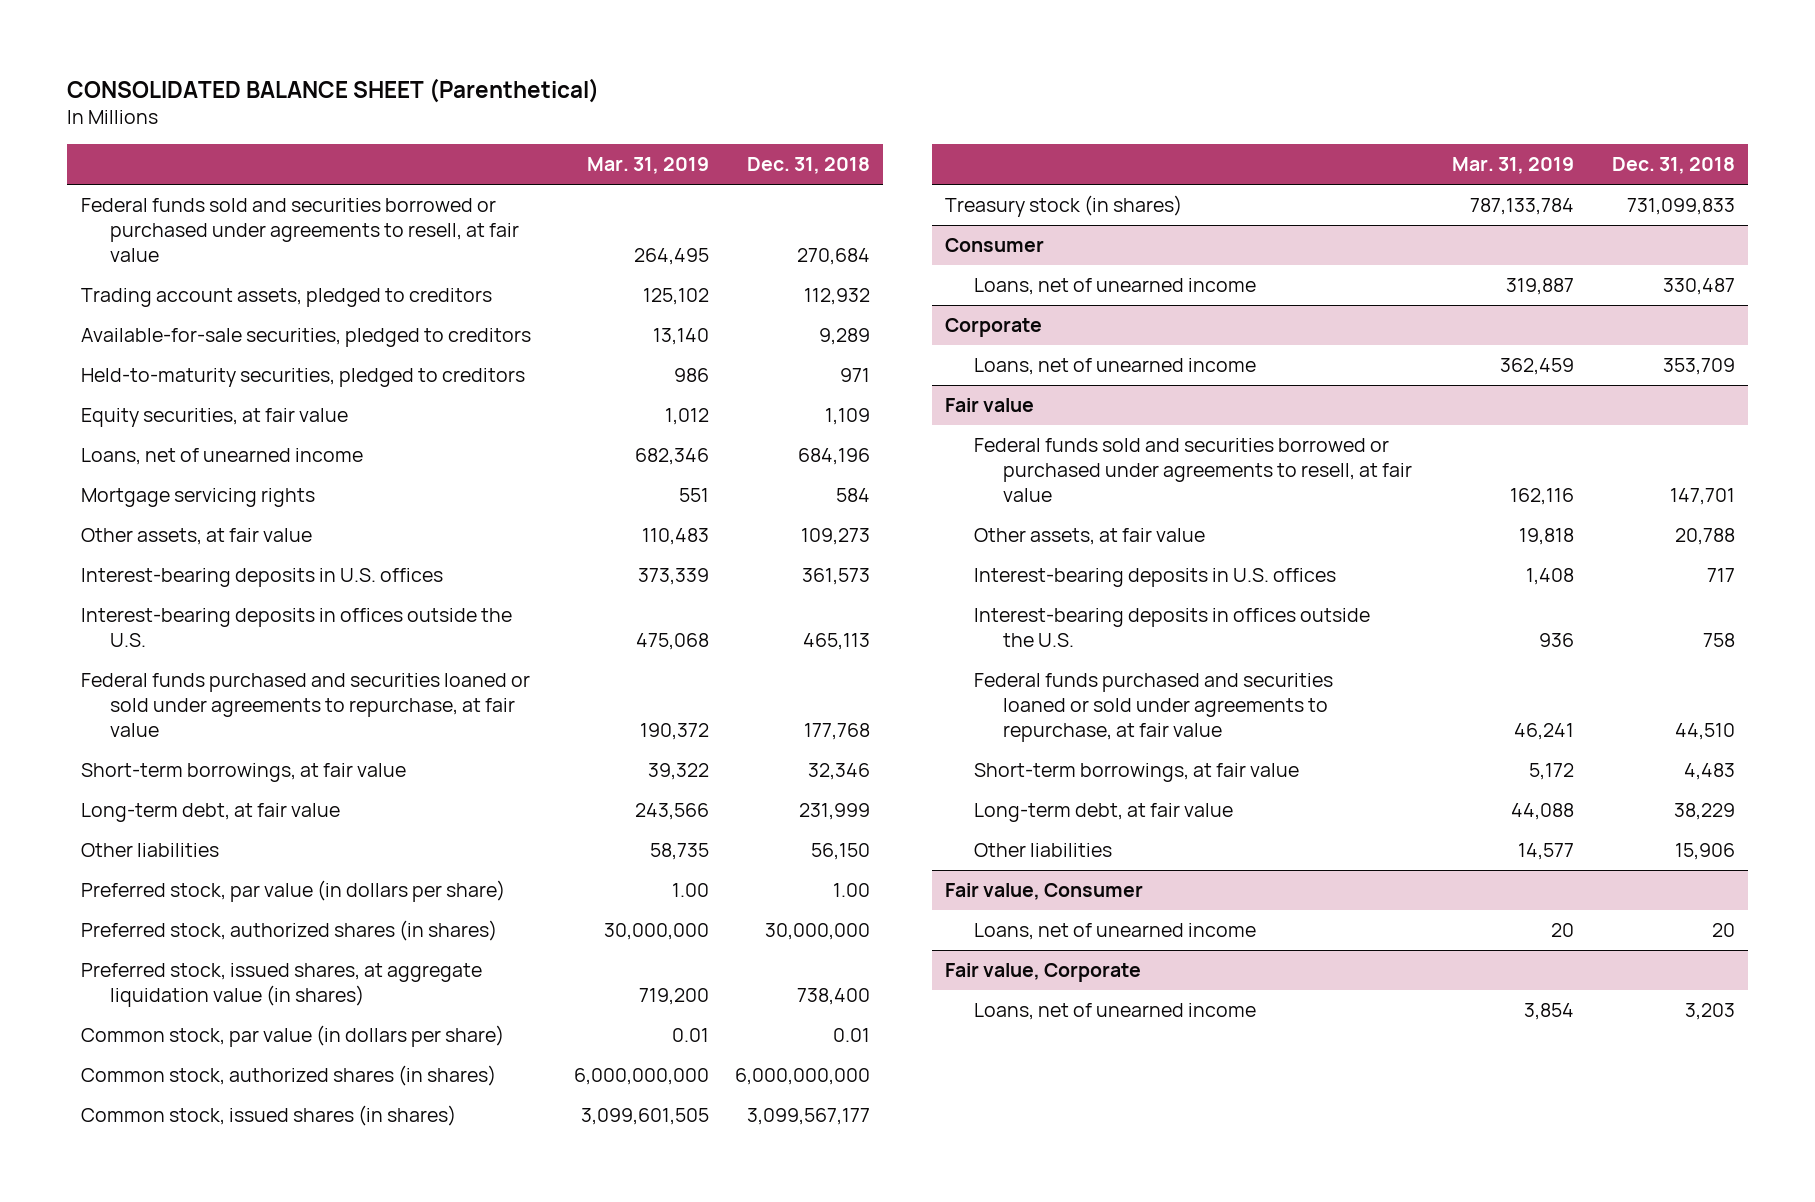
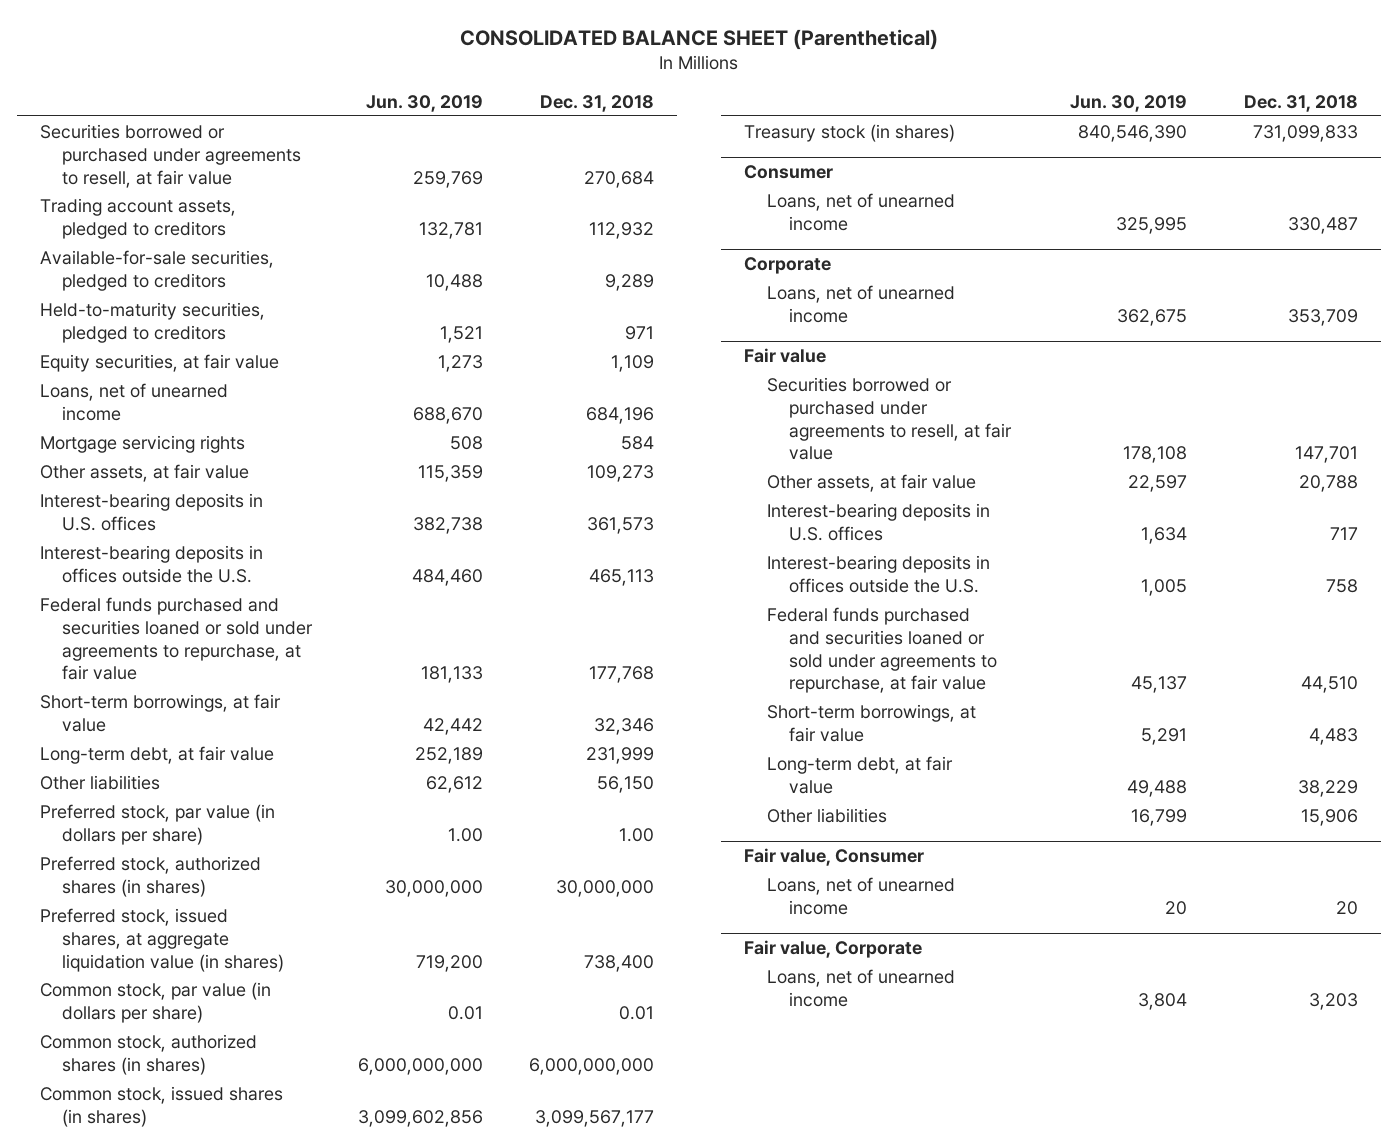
[586,157,709,175] Mar. 31, 2019 -> none
none -> [365,94,483,112] Jun. 30, 2019
[80,198,519,262] Federal funds sold and securities borrowed or purchased under agreements to resell, at fair value -> [39,123,302,188] Securities borrowed or purchased under agreements to resell, at fair value
[974,438,1413,502] Federal funds sold and securities borrowed or purchased under agreements to resell, at fair value -> [766,376,1012,461] Securities borrowed or purchased under agreements to resell, at fair value

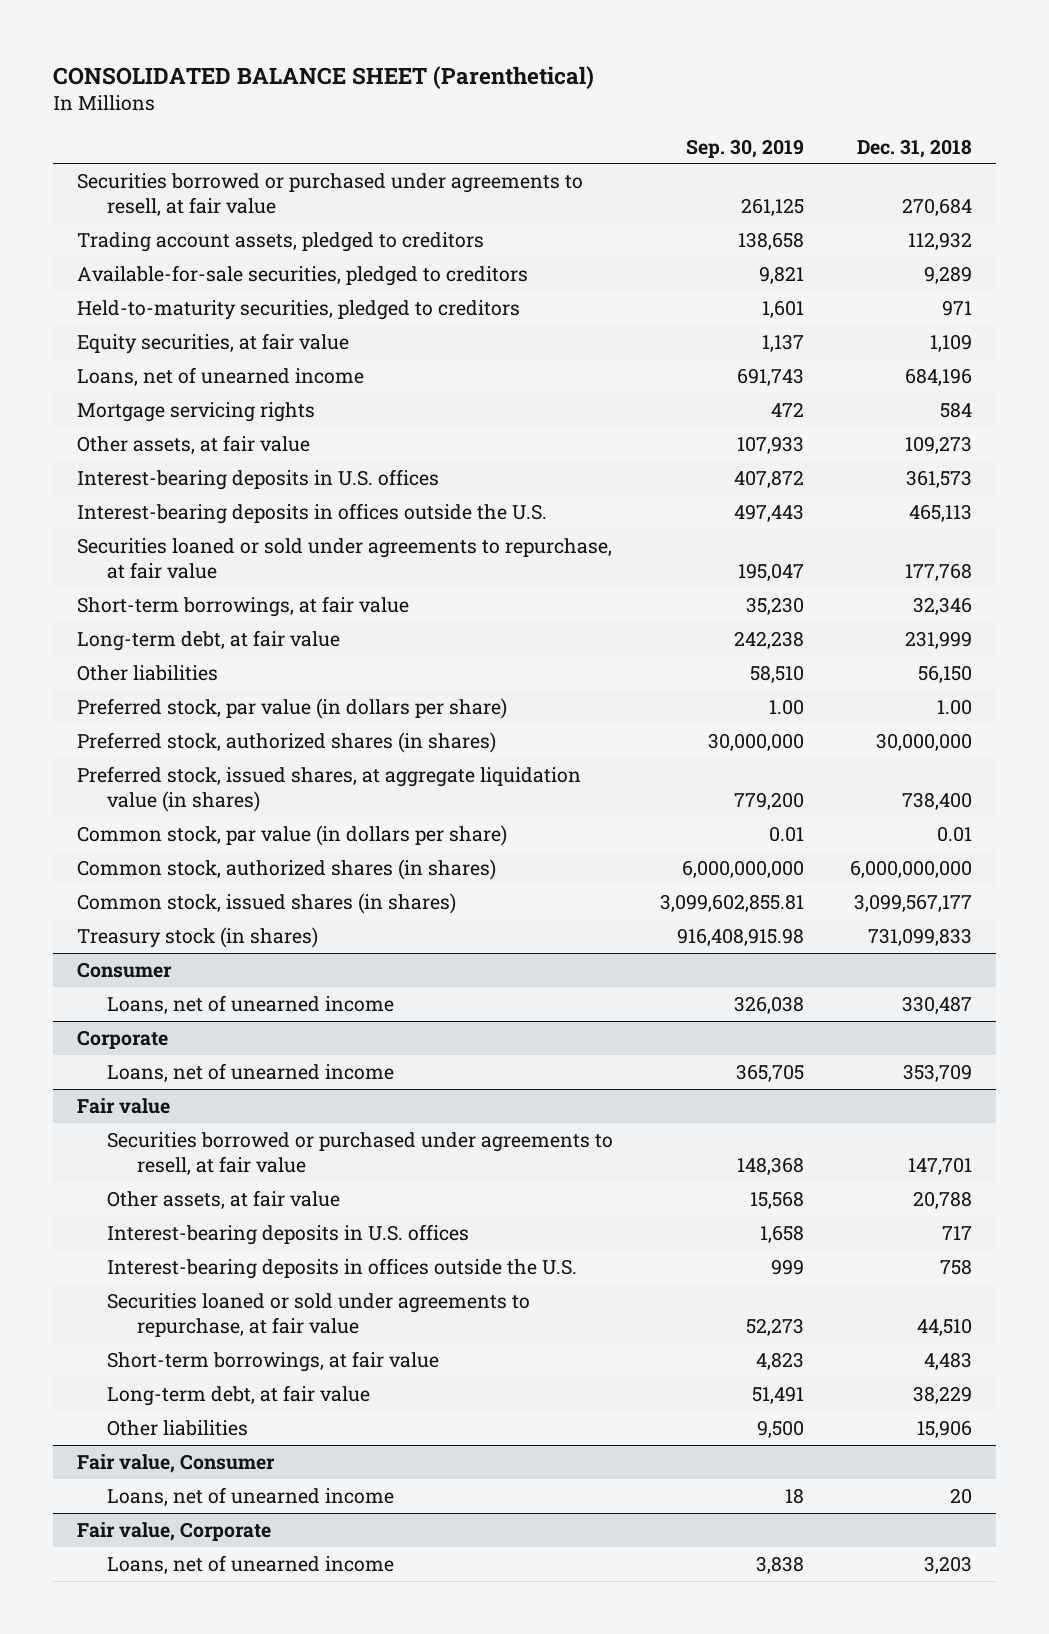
[365,94,483,112] Jun. 30, 2019 -> none
none -> [685,138,804,158] Sep. 30, 2019
[39,596,314,681] Federal funds purchased and securities loaned or sold under agreements to repurchase, at fair value -> [76,537,612,580] Securities loaned or sold under agreements to repurchase, at fair value
[766,606,997,694] Federal funds purchased and securities loaned or sold under agreements to repurchase, at fair value -> [106,1292,530,1338] Securities loaned or sold under agreements to repurchase, at fair value

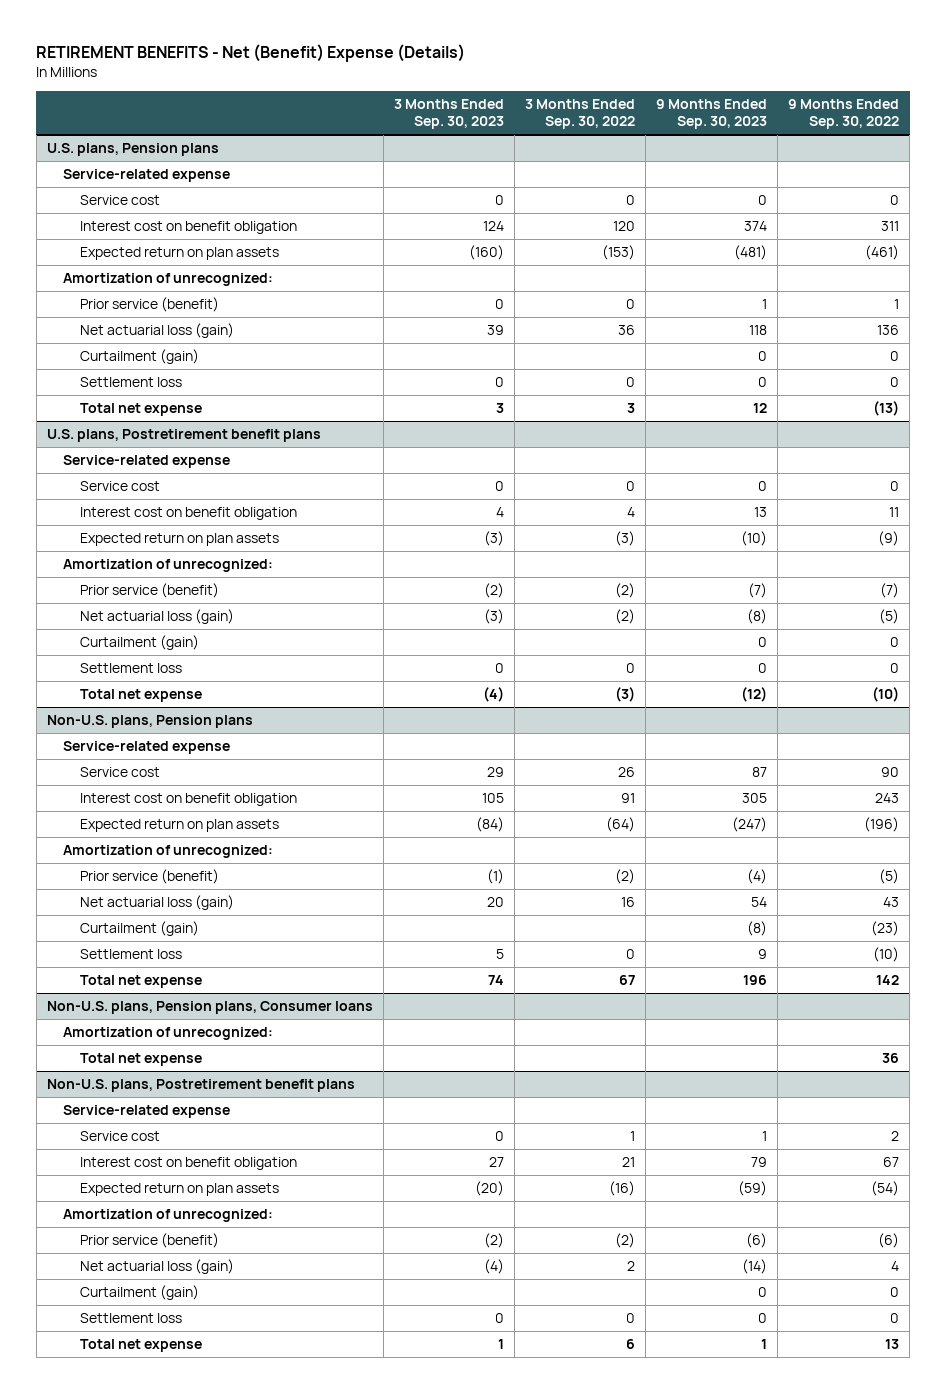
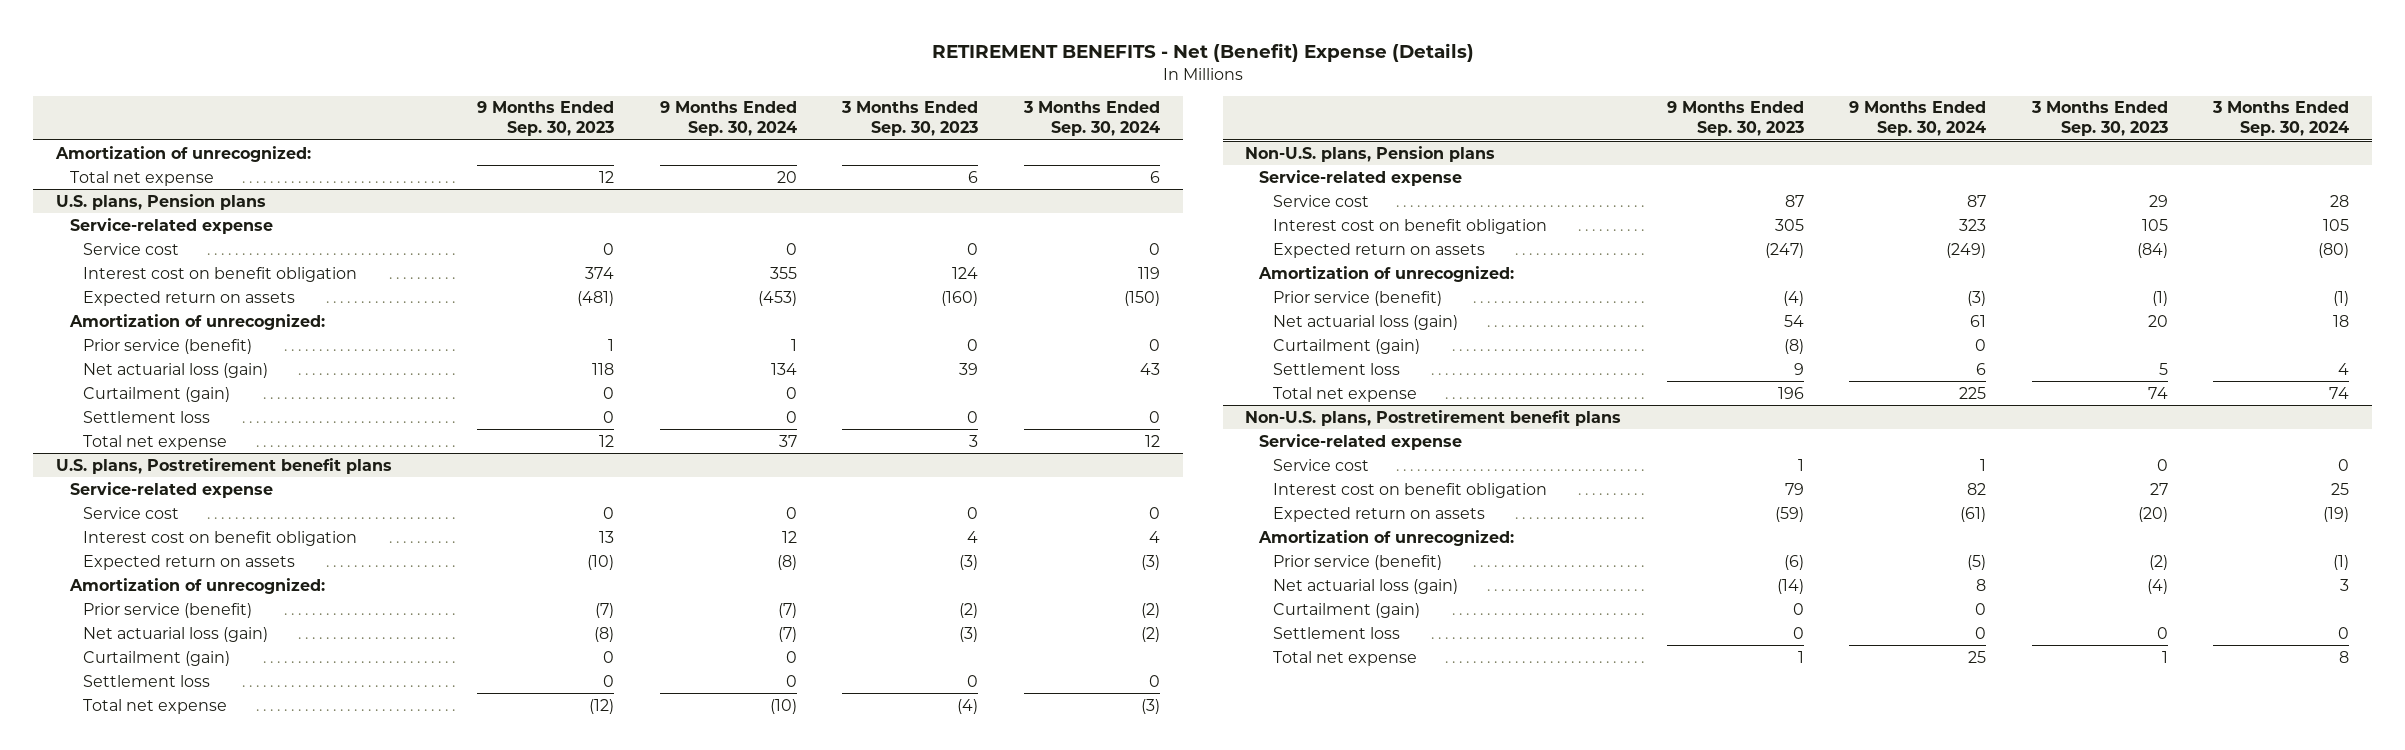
[524,98,635,130] 3 Months Ended Sep. 30, 2022 -> none
[788,98,900,130] 9 Months Ended Sep. 30, 2022 -> none
none -> [659,101,797,137] 9 Months Ended Sep. 30, 2024
none -> [1022,101,1160,137] 3 Months Ended Sep. 30, 2024
none -> [54,145,311,162] Amortization of unrecognized:
none -> [69,170,214,186] Total net expense
[79,246,279,260] Expected return on plan assets -> [83,290,296,306] Expected return on assets
[79,532,279,546] Expected return on plan assets -> [83,554,296,570] Expected return on assets
[79,818,279,832] Expected return on plan assets -> [1272,242,1485,258] Expected return on assets
[46,1000,373,1014] Non-U.S. plans, Pension plans, Consumer loans -> none
[63,1026,274,1040] Amortization of unrecognized: -> none
[79,1052,202,1066] Total net expense -> none
[79,1182,279,1196] Expected return on plan assets -> [1272,506,1485,522] Expected return on assets

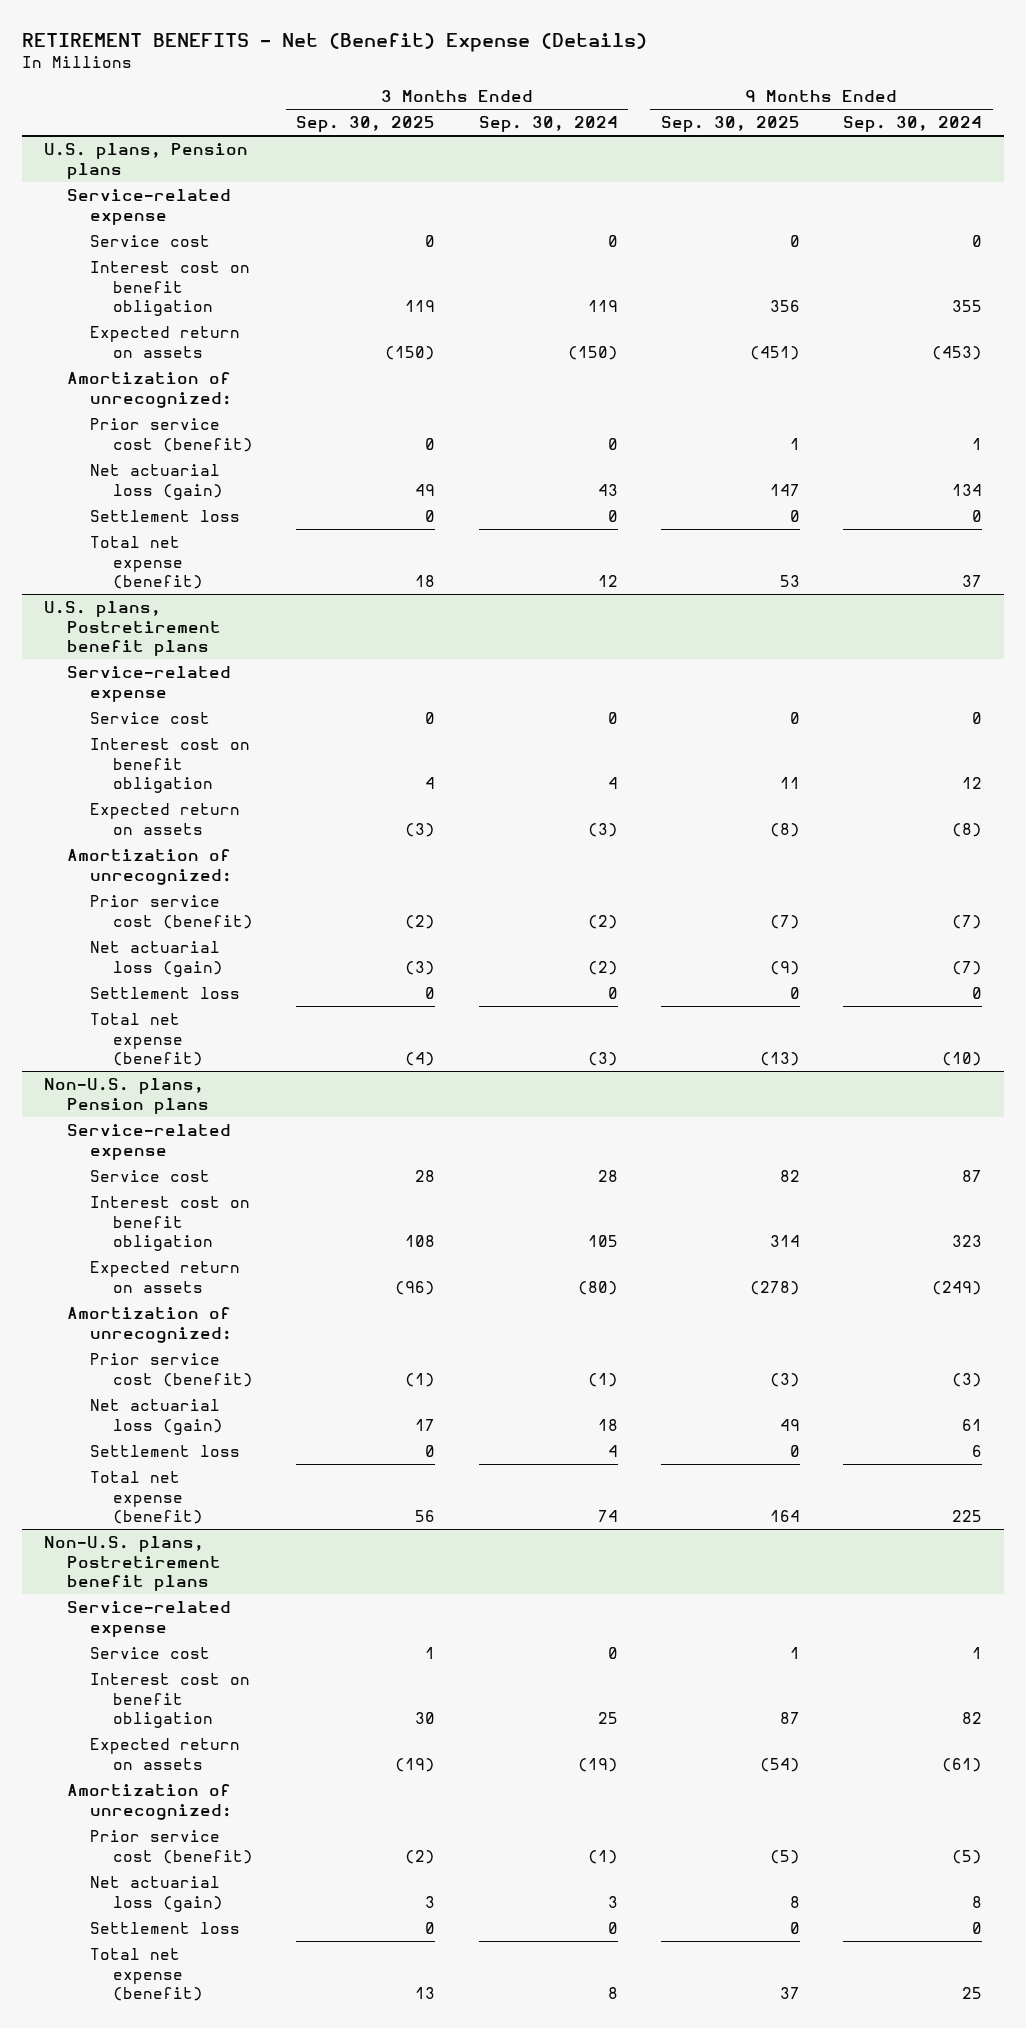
[477,101,615,137] 9 Months Ended Sep. 30, 2023 -> none
[841,101,979,137] 3 Months Ended Sep. 30, 2023 -> none
none -> [296,116,436,133] Sep. 30, 2025
none -> [660,116,800,133] Sep. 30, 2025
[54,145,311,162] Amortization of unrecognized: -> none
[69,170,214,186] Total net expense -> none
[83,338,253,354] Prior service (benefit) -> [90,417,254,452] Prior service cost (benefit)
[83,386,231,402] Curtailment (gain) -> none
[83,434,228,450] Total net expense -> [90,535,204,590] Total net expense (benefit)
[83,602,253,618] Prior service (benefit) -> [90,894,254,929] Prior service cost (benefit)
[83,650,231,666] Curtailment (gain) -> none
[83,698,228,714] Total net expense -> [90,1012,204,1067] Total net expense (benefit)
[1272,290,1442,306] Prior service (benefit) -> [90,1352,254,1387] Prior service cost (benefit)
[1272,338,1420,354] Curtailment (gain) -> none
[1272,386,1417,402] Total net expense -> [90,1470,204,1525] Total net expense (benefit)
[1272,554,1442,570] Prior service (benefit) -> [90,1829,254,1864] Prior service cost (benefit)
[1272,602,1420,618] Curtailment (gain) -> none
[1272,650,1417,666] Total net expense -> [90,1947,204,2002] Total net expense (benefit)

